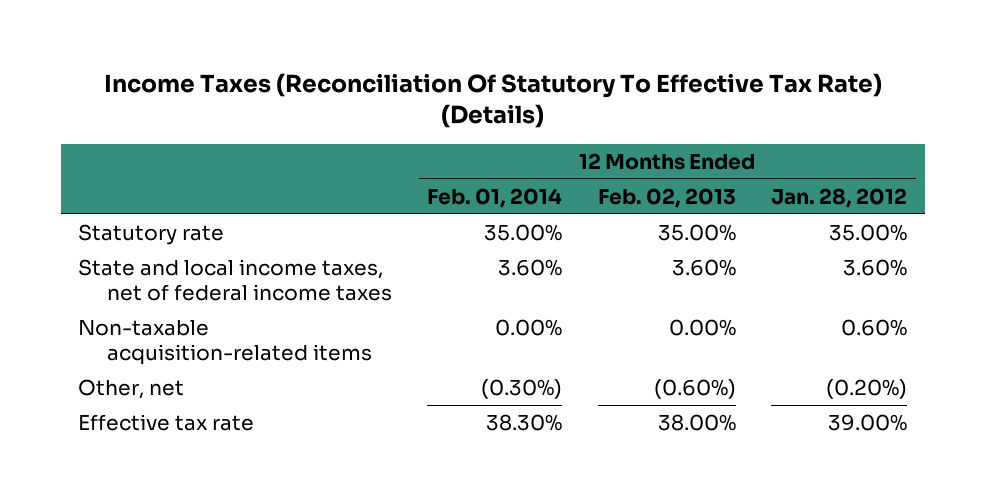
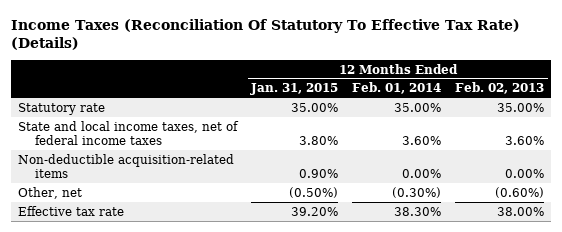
[771,187,908,208] Jan. 28, 2012 -> none
none -> [250,83,339,96] Jan. 31, 2015
[78,319,372,366] Non-taxable acquisition-related items -> [18,153,235,178] Non-deductible acquisition-related items

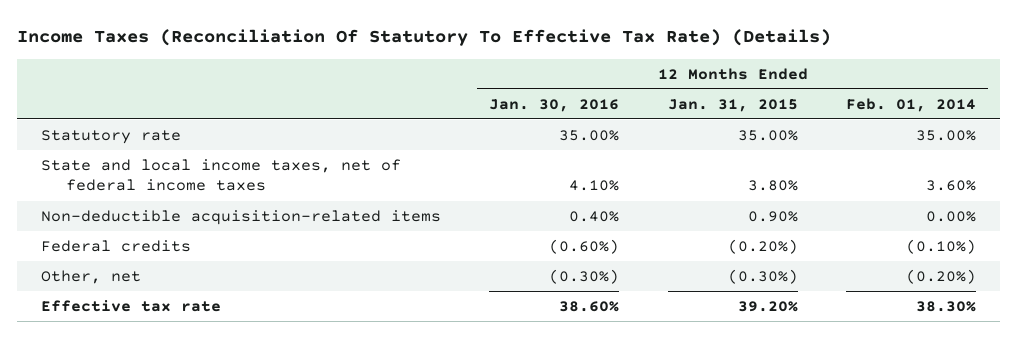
[455,82,545,95] Feb. 02, 2013 -> none
none -> [489,98,620,112] Jan. 30, 2016
none -> [40,239,191,252] Federal credits
[289,186,339,198] (0.50%) -> [727,268,798,284] (0.30%)
[392,186,442,198] (0.30%) -> [906,268,977,284] (0.20%)

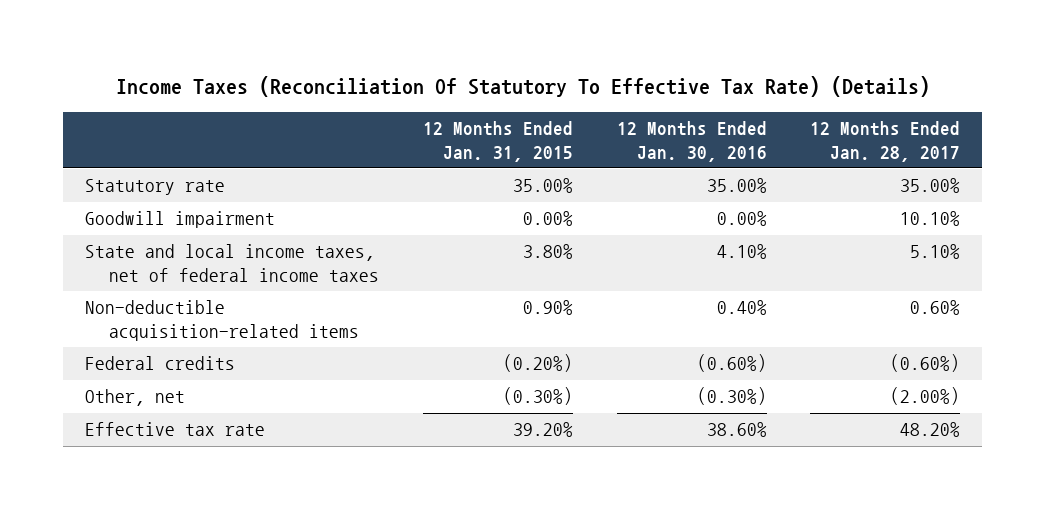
[846,97,977,112] Feb. 01, 2014 -> none
none -> [810,121,961,162] 12 Months Ended Jan. 28, 2017
none -> [84,211,275,229] Goodwill impairment

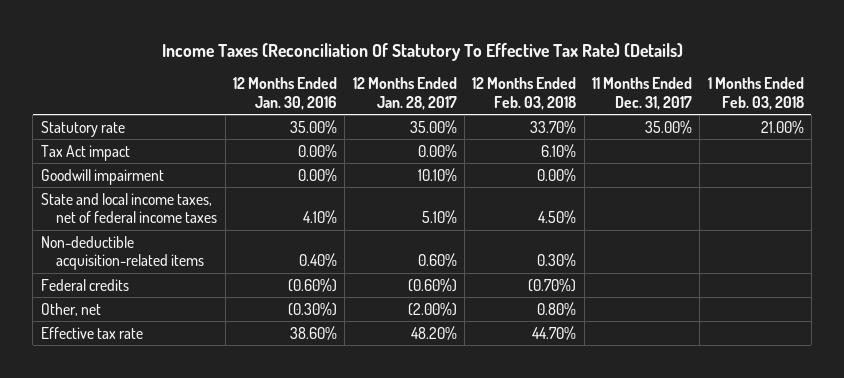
[422,121,573,162] 12 Months Ended Jan. 31, 2015 -> none
none -> [472,77,577,111] 12 Months Ended Feb. 03, 2018
none -> [591,77,692,111] 11 Months Ended Dec. 31, 2017
none -> [707,77,804,111] 1 Months Ended Feb. 03, 2018
none -> [40,144,130,161] Tax Act impact

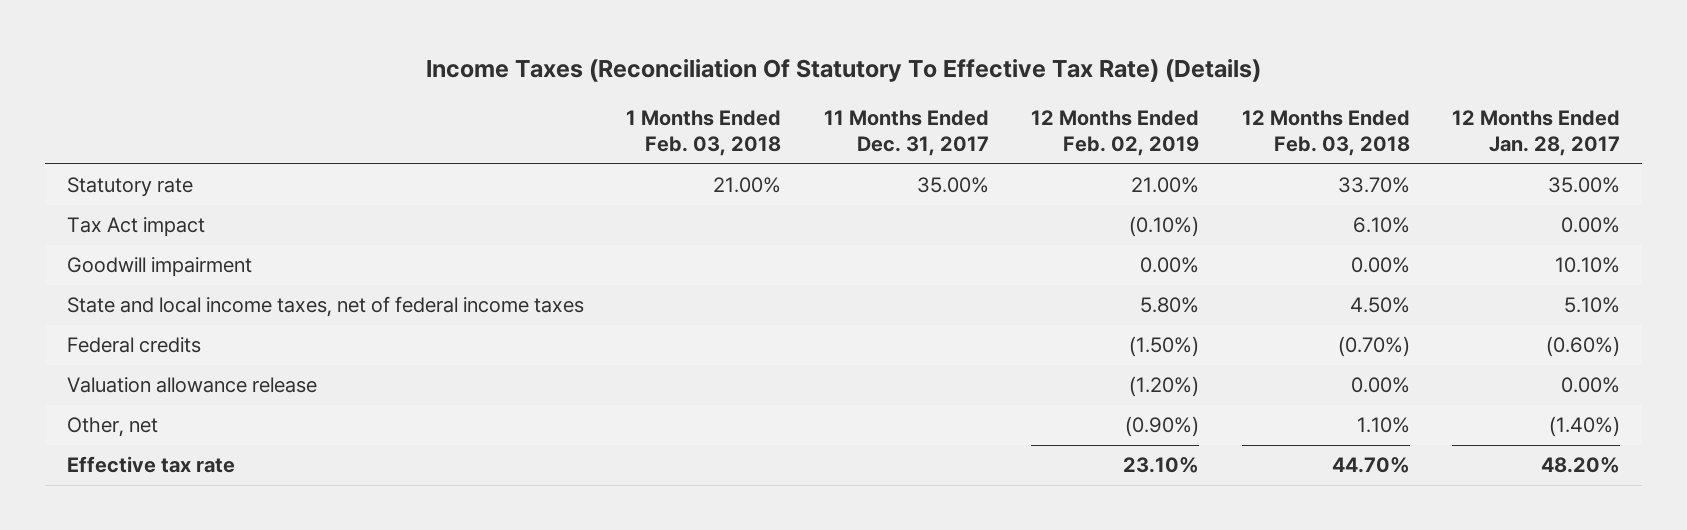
[232,77,337,111] 12 Months Ended Jan. 30, 2016 -> none
none -> [1031,110,1200,157] 12 Months Ended Feb. 02, 2019
[40,235,205,271] Non-deductible acquisition-related items -> none
none -> [66,377,317,394] Valuation allowance release
[407,301,457,316] (2.00%) -> [1549,416,1621,438] (1.40%)
[537,301,577,316] 0.80% -> [1356,417,1410,434] 1.10%

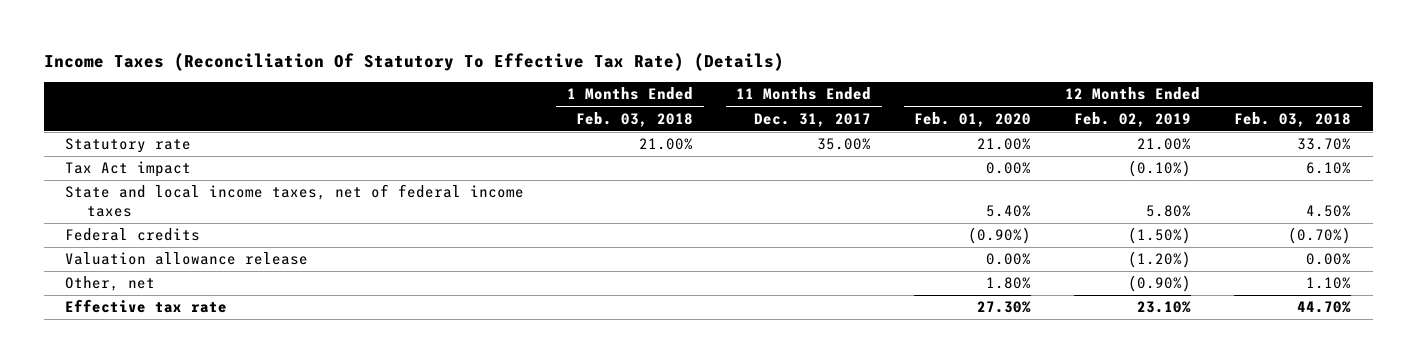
[1452,110,1621,157] 12 Months Ended Jan. 28, 2017 -> none
none -> [914,111,1032,127] Feb. 01, 2020
[66,257,252,278] Goodwill impairment -> none

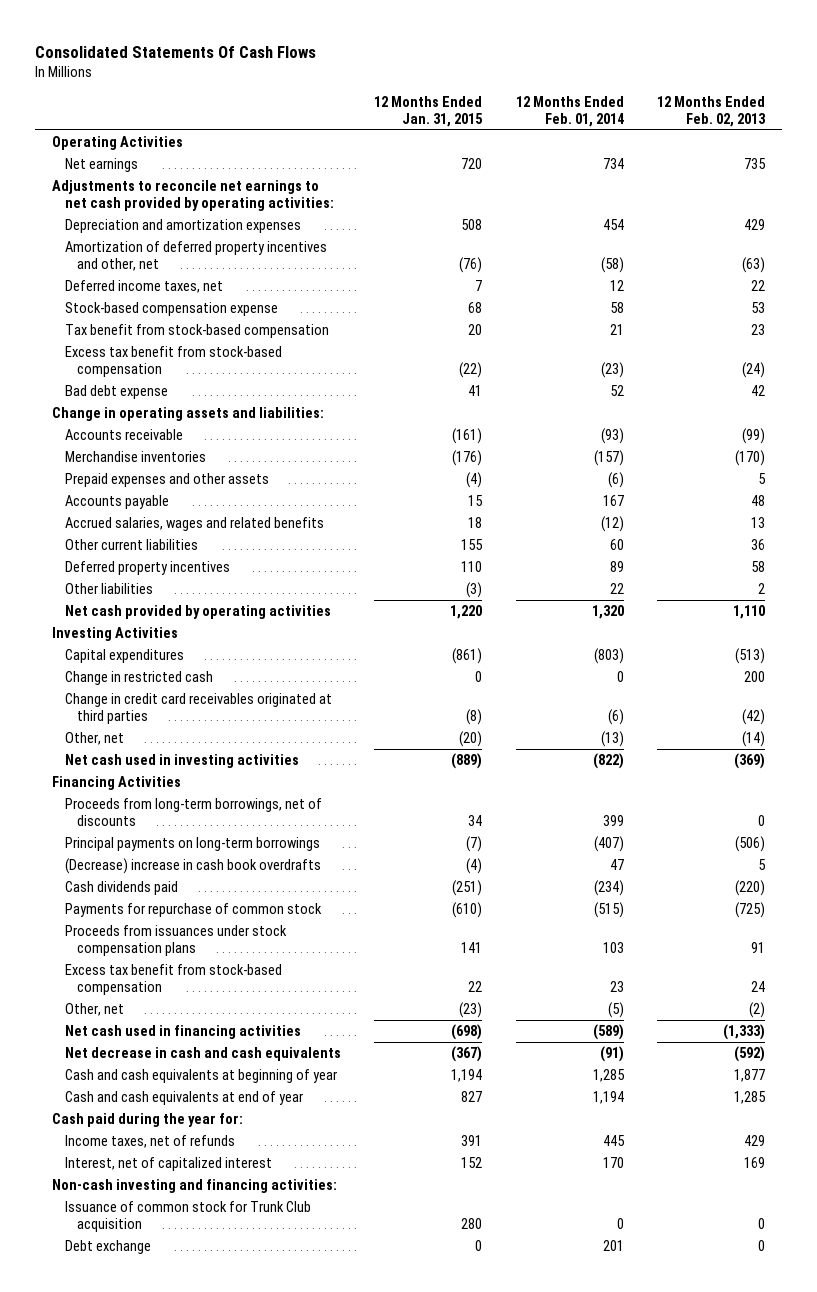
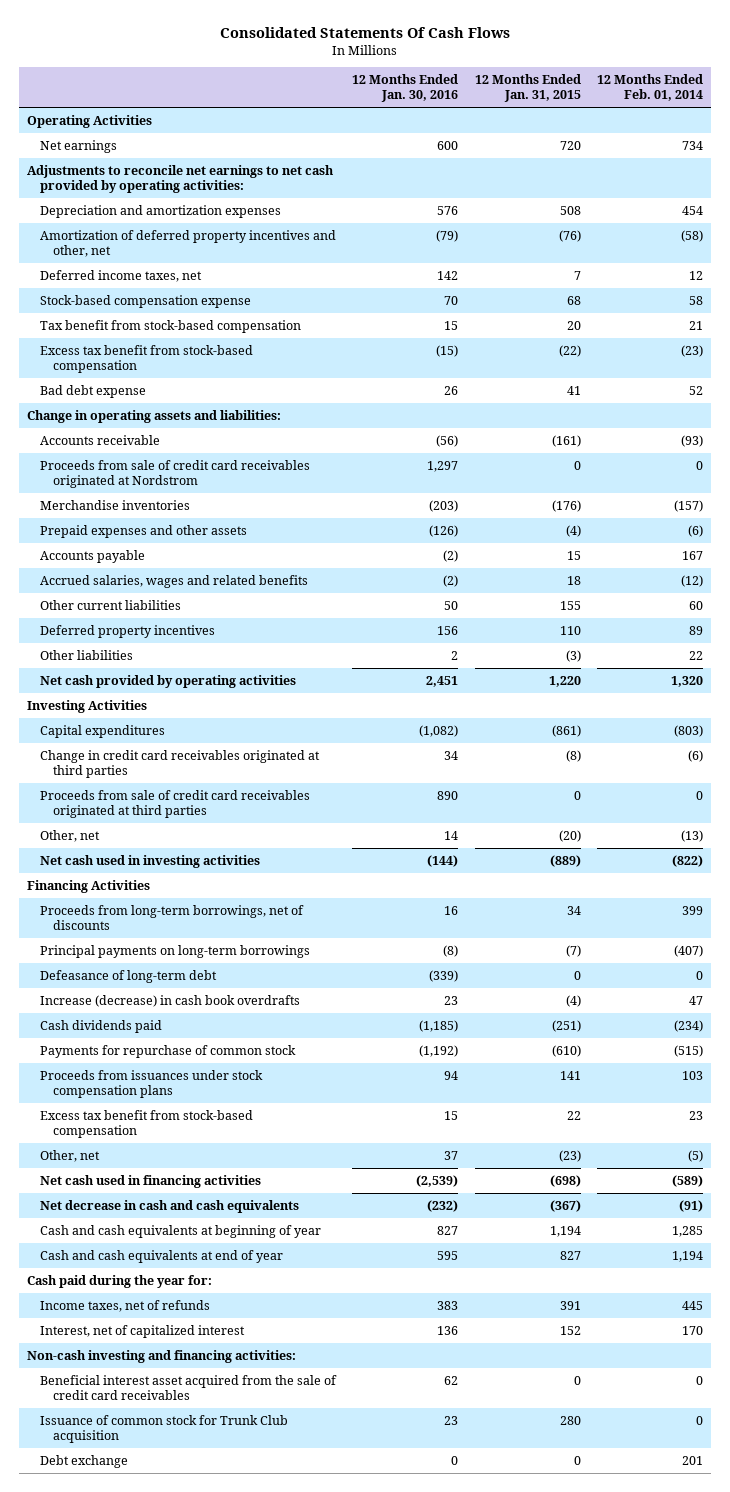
[657,96,767,128] 12 Months Ended Feb. 02, 2013 -> none
none -> [352,73,459,103] 12 Months Ended Jan. 30, 2016
none -> [39,459,310,488] Proceeds from sale of credit card receivables originated at Nordstrom
[64,670,213,685] Change in restricted cash -> none
none -> [39,789,310,818] Proceeds from sale of credit card receivables originated at third parties
none -> [39,969,217,983] Defeasance of long-term debt
[64,857,321,874] (Decrease) increase in cash book overdrafts -> [39,994,300,1007] Increase (decrease) in cash book overdrafts
none -> [39,1374,337,1400] Beneficial interest asset acquired from the sale of credit card receivables

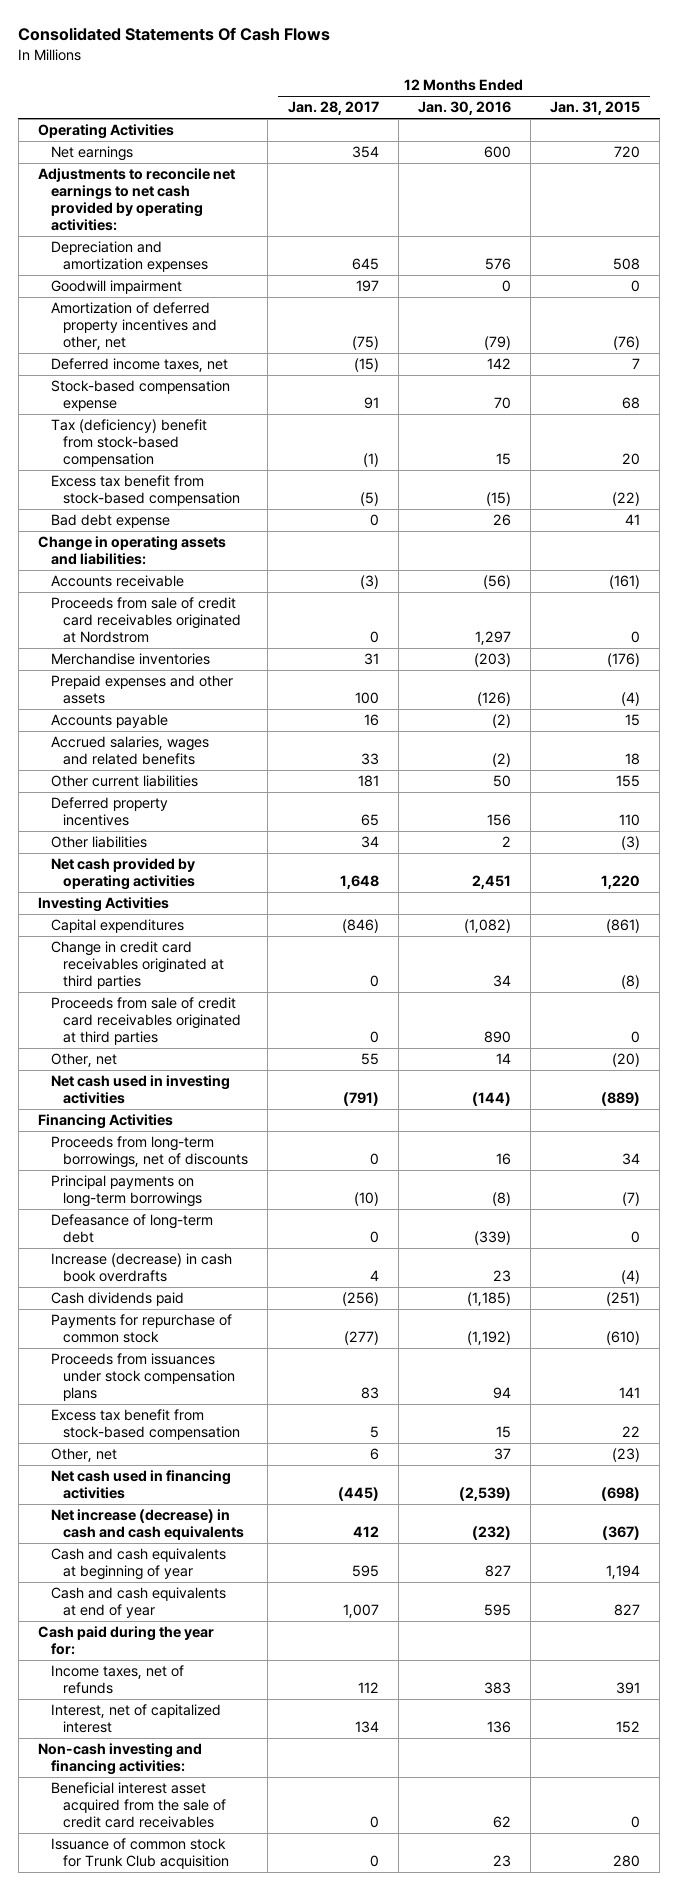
[597,73,704,102] 12 Months Ended Feb. 01, 2014 -> none
none -> [287,101,379,116] Jan. 28, 2017
none -> [50,280,182,295] Goodwill impairment
[39,319,301,333] Tax benefit from stock-based compensation -> [50,419,207,468] Tax (deficiency) benefit from stock-based compensation
[39,1199,299,1213] Net decrease in cash and cash equivalents -> [50,1509,245,1541] Net increase (decrease) in cash and cash equivalents
[39,1454,128,1468] Debt exchange -> none

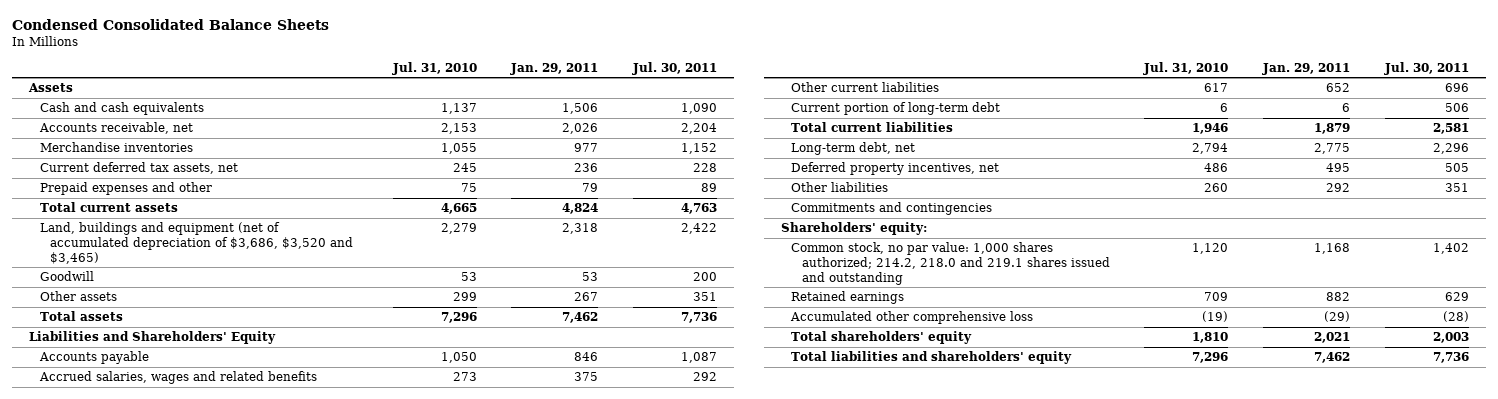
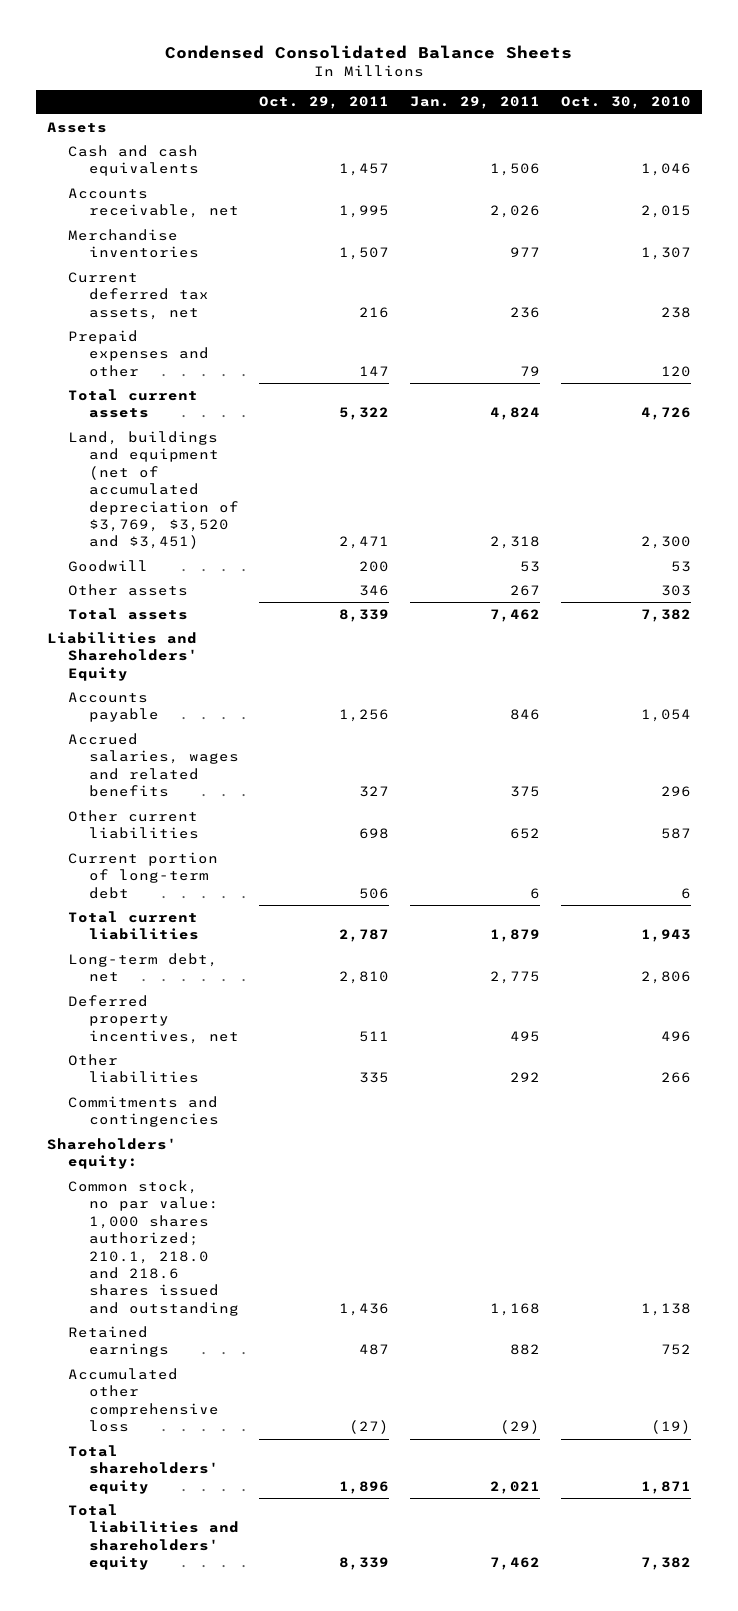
[391,61,477,75] Jul. 31, 2010 -> none
[631,61,717,75] Jul. 30, 2011 -> none
none -> [259,96,390,110] Oct. 29, 2011
none -> [561,96,692,110] Oct. 30, 2010
[39,222,353,264] Land, buildings and equipment (net of accumulated depreciation of $3,686, $3,520 and $3,465) -> [67,430,239,550] Land, buildings and equipment (net of accumulated depreciation of $3,769, $3,520 and $3,451)
[791,242,1110,285] Common stock, no par value: 1,000 shares authorized; 214.2, 218.0 and 219.1 shares issued and outstanding -> [67,1179,239,1316] Common stock, no par value: 1,000 shares authorized; 210.1, 218.0 and 218.6 shares issued and outstanding

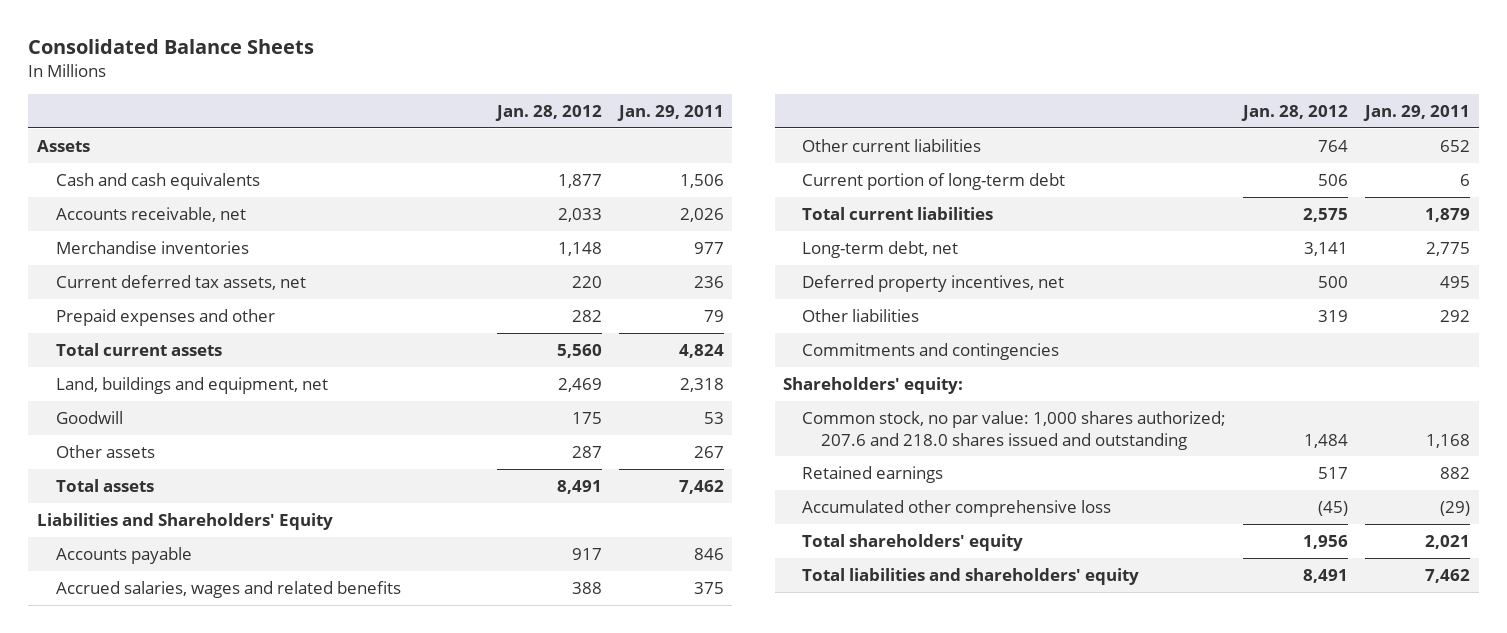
[165,44,573,59] Condensed Consolidated Balance Sheets -> [28,39,315,55] Consolidated Balance Sheets
[259,96,390,110] Oct. 29, 2011 -> none
[561,96,692,110] Oct. 30, 2010 -> none
none -> [494,105,602,122] Jan. 28, 2012
[67,430,239,550] Land, buildings and equipment (net of accumulated depreciation of $3,769, $3,520 and $3,451) -> [55,376,328,394] Land, buildings and equipment, net
[67,1179,239,1316] Common stock, no par value: 1,000 shares authorized; 210.1, 218.0 and 218.6 shares issued and outstanding -> [802,410,1227,450] Common stock, no par value: 1,000 shares authorized; 207.6 and 218.0 shares issued and outstanding

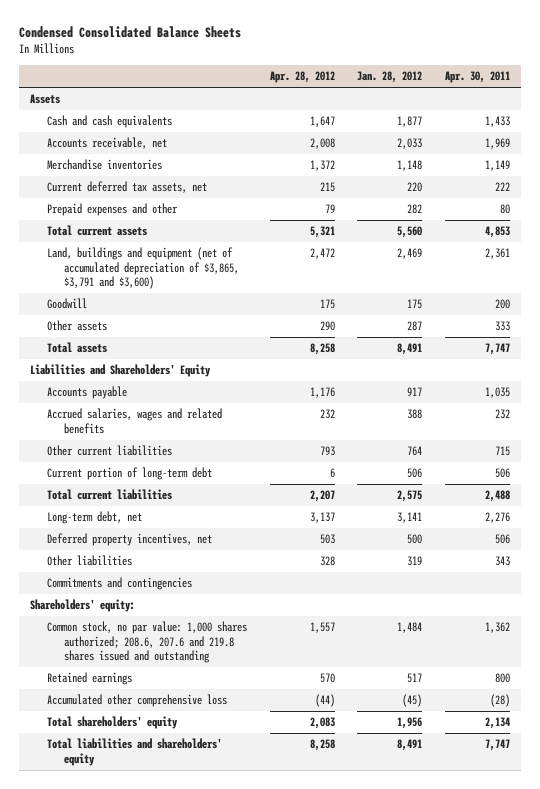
[28,39,315,55] Consolidated Balance Sheets -> [19,26,242,39] Condensed Consolidated Balance Sheets
[616,105,724,122] Jan. 29, 2011 -> none
none -> [269,71,335,84] Apr. 28, 2012
none -> [444,71,510,84] Apr. 30, 2011
[55,376,328,394] Land, buildings and equipment, net -> [47,247,240,290] Land, buildings and equipment (net of accumulated depreciation of $3,865, $3,791 and $3,600)
[802,410,1227,450] Common stock, no par value: 1,000 shares authorized; 207.6 and 218.0 shares issued and outstanding -> [47,621,248,664] Common stock, no par value: 1,000 shares authorized; 208.6, 207.6 and 219.8 shares issued and outstanding

